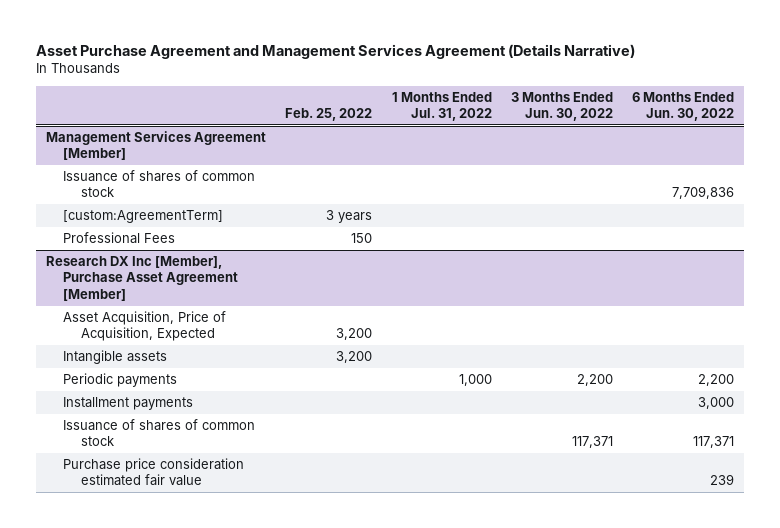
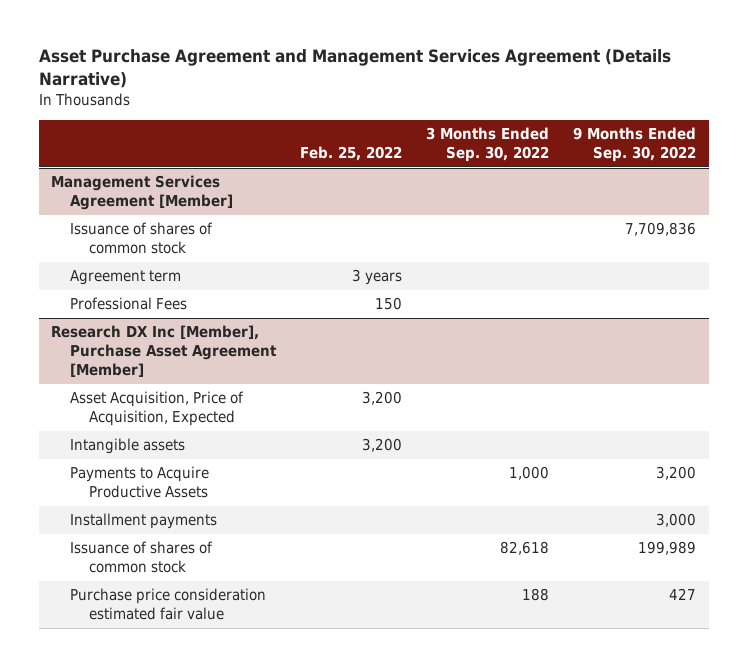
[391,91,492,122] 1 Months Ended Jul. 31, 2022 -> none
[510,91,613,122] 3 Months Ended Jun. 30, 2022 -> none
[632,91,735,122] 6 Months Ended Jun. 30, 2022 -> none
none -> [426,127,550,163] 3 Months Ended Sep. 30, 2022
none -> [573,127,697,163] 9 Months Ended Sep. 30, 2022
[63,210,224,224] [custom:AgreementTerm] -> [69,270,181,286] Agreement term
[63,373,178,388] Periodic payments -> [69,466,209,499] Payments to Acquire Productive Assets

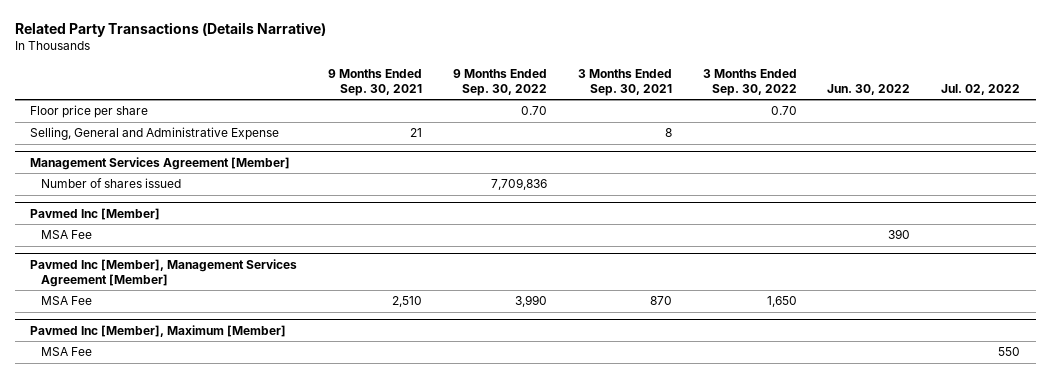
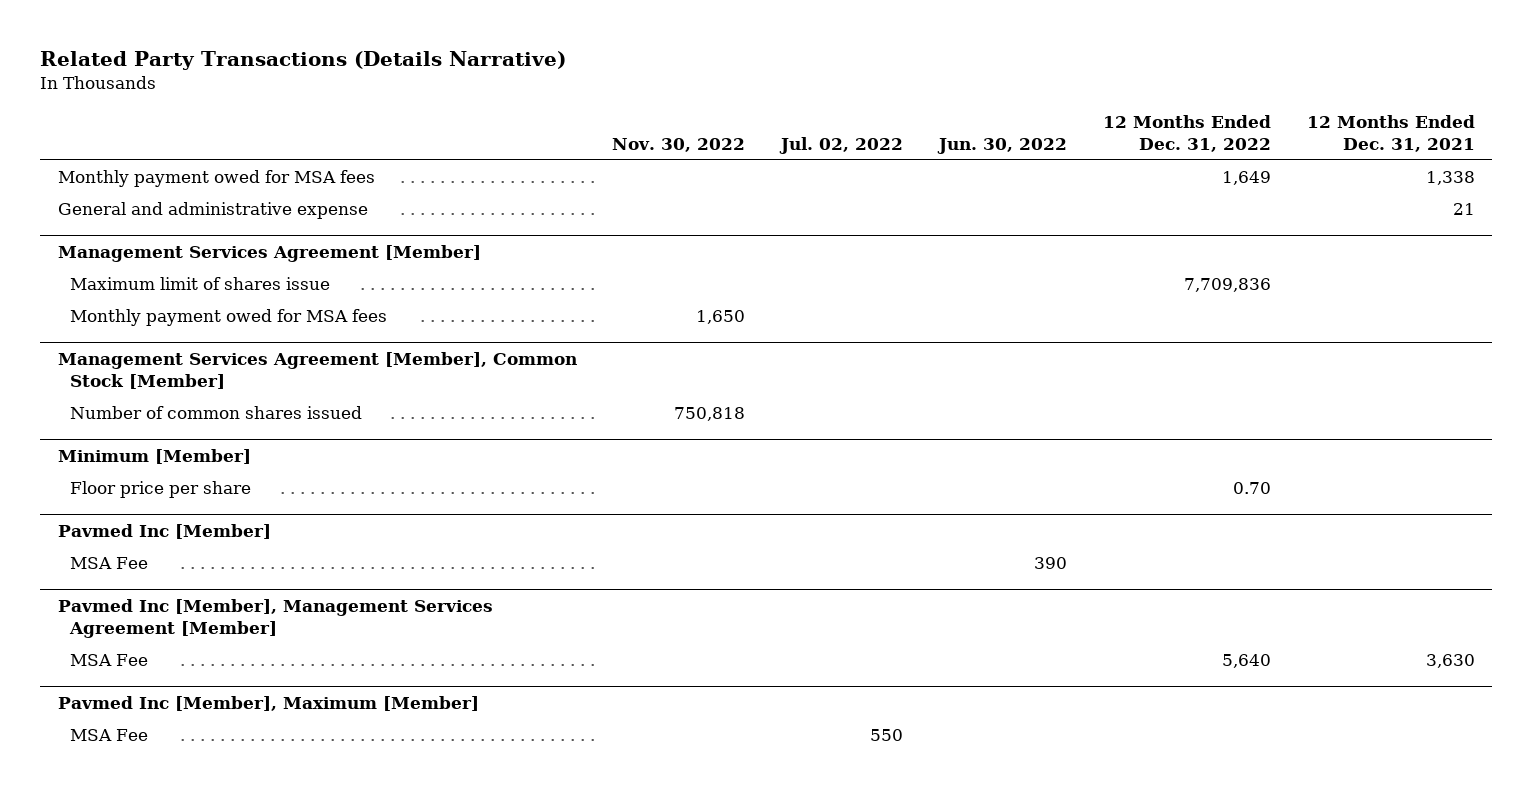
[328,68,423,96] 9 Months Ended Sep. 30, 2021 -> none
[452,68,547,96] 9 Months Ended Sep. 30, 2022 -> none
[577,68,672,96] 3 Months Ended Sep. 30, 2021 -> none
[702,68,797,96] 3 Months Ended Sep. 30, 2022 -> none
none -> [612,137,746,152] Nov. 30, 2022
none -> [1102,114,1271,152] 12 Months Ended Dec. 31, 2022
none -> [1306,114,1475,152] 12 Months Ended Dec. 31, 2021
[30,105,149,119] Floor price per share -> none
none -> [57,170,375,188] Monthly payment owed for MSA fees
[30,127,280,141] Selling, General and Administrative Expense -> [57,202,368,220] General and administrative expense
[40,178,181,189] Number of shares issued -> [70,277,331,291] Maximum limit of shares issue
none -> [70,309,388,327] Monthly payment owed for MSA fees
none -> [57,352,577,389] Management Services Agreement [Member], Common Stock [Member]
none -> [70,406,363,420] Number of common shares issued
none -> [57,449,251,465] Minimum [Member]
none -> [70,481,252,499] Floor price per share

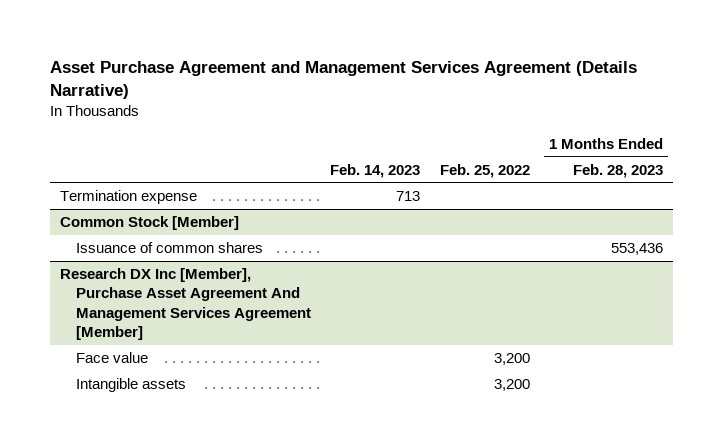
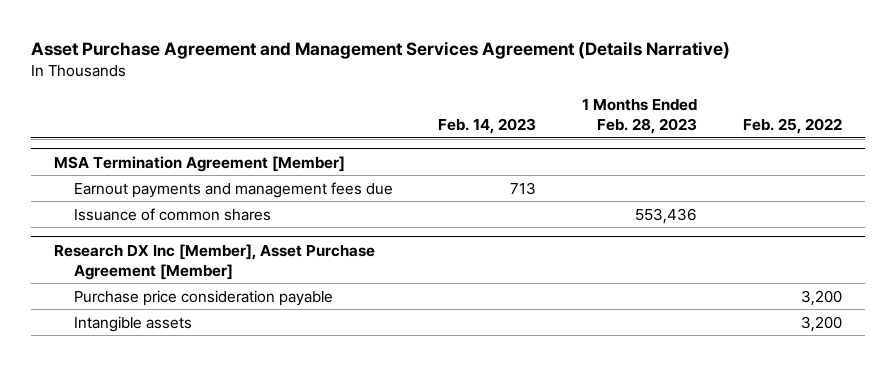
[59,190,197,205] Termination expense -> none
[59,216,239,231] Common Stock [Member] -> [54,155,346,172] MSA Termination Agreement [Member]
none -> [73,181,393,198] Earnout payments and management fees due
[59,268,311,340] Research DX Inc [Member], Purchase Asset Agreement And Management Services Agreement [Member] -> [54,243,376,280] Research DX Inc [Member], Asset Purchase Agreement [Member]
[75,352,148,364] Face value -> [73,289,333,306] Purchase price consideration payable

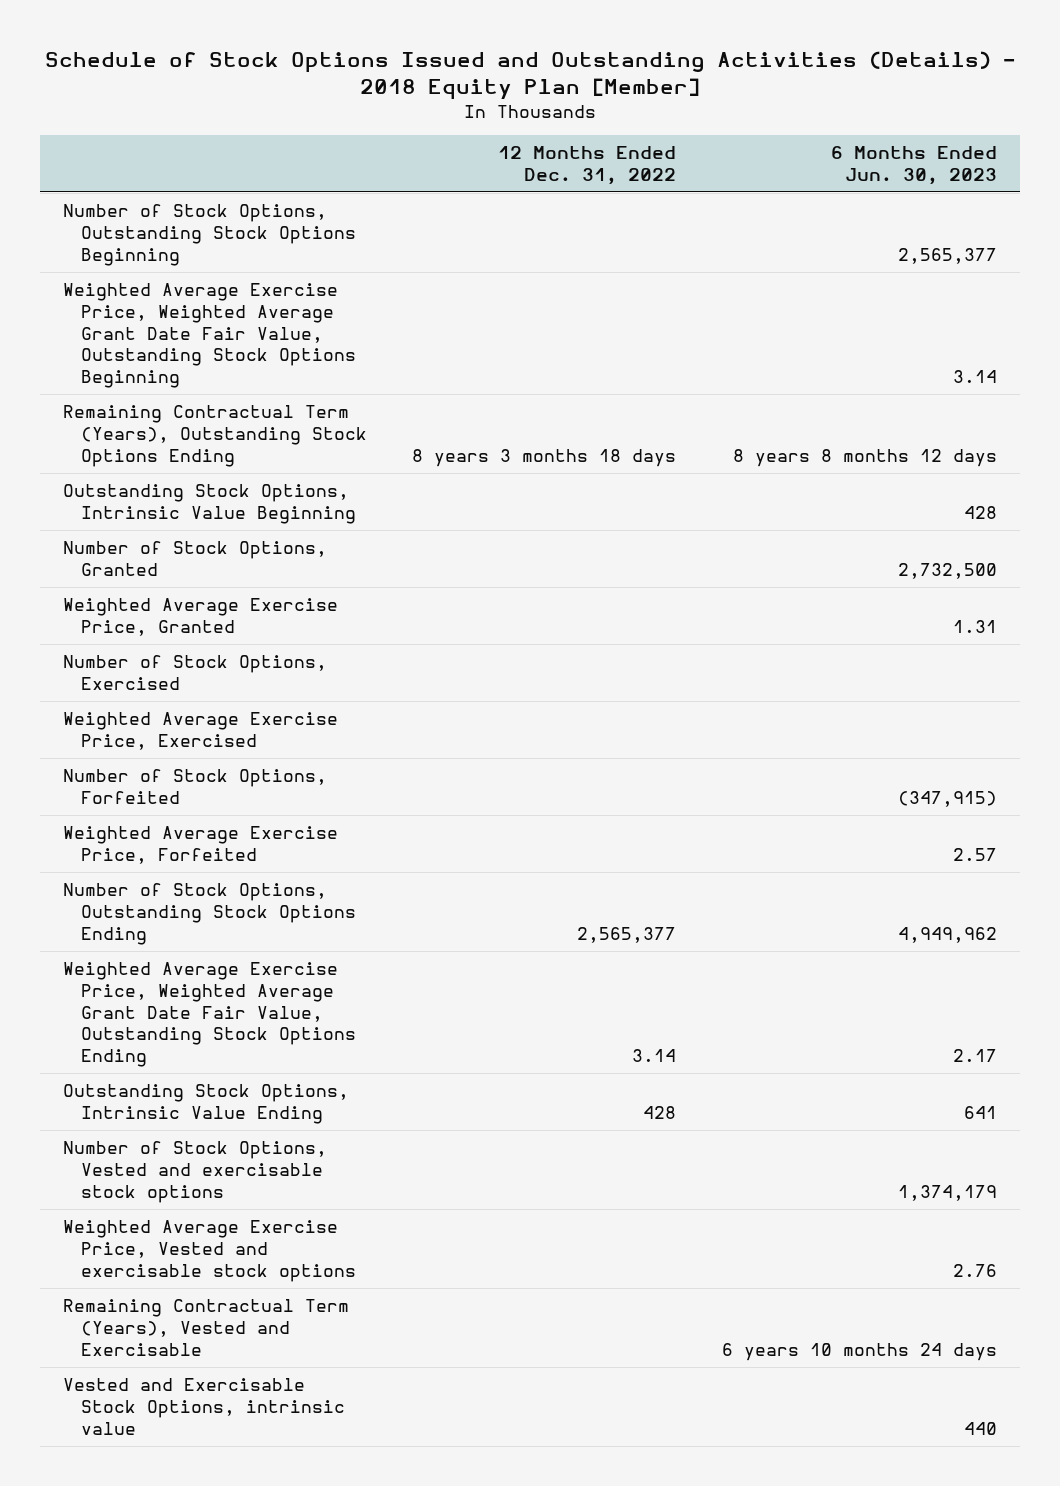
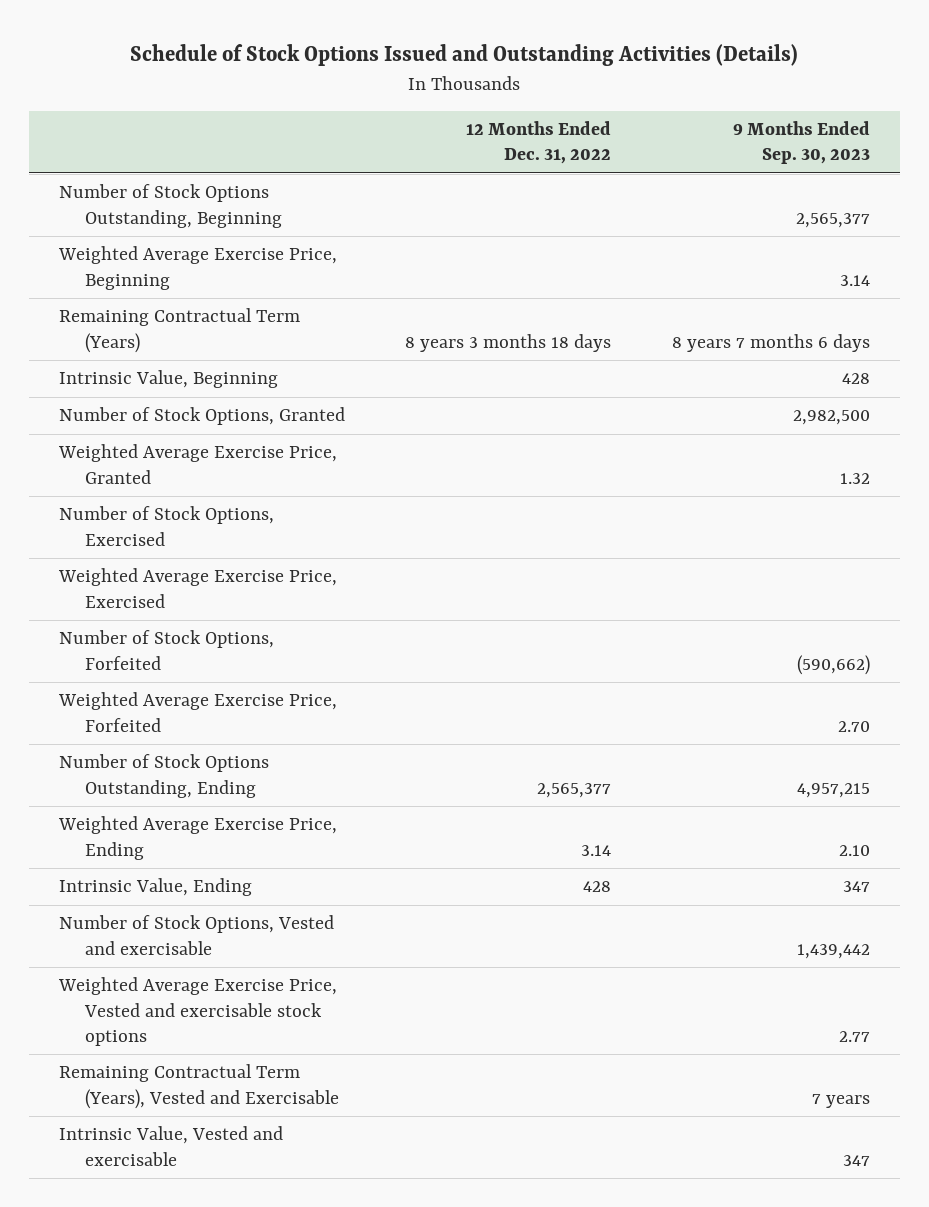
[44,51,1015,101] Schedule of Stock Options Issued and Outstanding Activities (Details) - 2018 Equity Plan [Member] -> [130,44,799,67] Schedule of Stock Options Issued and Outstanding Activities (Details)
[830,146,997,185] 6 Months Ended Jun. 30, 2023 -> none
none -> [732,121,870,165] 9 Months Ended Sep. 30, 2023
[62,204,356,266] Number of Stock Options, Outstanding Stock Options Beginning -> [58,184,283,228] Number of Stock Options Outstanding, Beginning
[62,283,356,388] Weighted Average Exercise Price, Weighted Average Grant Date Fair Value, Outstanding Stock Options Beginning -> [57,246,337,290] Weighted Average Exercise Price, Beginning
[62,405,367,467] Remaining Contractual Term (Years), Outstanding Stock Options Ending -> [58,308,300,353] Remaining Contractual Term (Years)
[62,484,356,524] Outstanding Stock Options, Intrinsic Value Beginning -> [58,370,278,389] Intrinsic Value, Beginning
[62,883,356,945] Number of Stock Options, Outstanding Stock Options Ending -> [58,754,269,798] Number of Stock Options Outstanding, Ending
[62,962,356,1067] Weighted Average Exercise Price, Weighted Average Grant Date Fair Value, Outstanding Stock Options Ending -> [57,816,337,860] Weighted Average Exercise Price, Ending
[62,1084,349,1124] Outstanding Stock Options, Intrinsic Value Ending -> [58,878,252,897] Intrinsic Value, Ending
[62,1141,327,1203] Number of Stock Options, Vested and exercisable stock options -> [58,915,334,955] Number of Stock Options, Vested and exercisable
[62,1378,345,1435] Vested and Exercisable Stock Options, intrinsic value -> [58,1126,283,1166] Intrinsic Value, Vested and exercisable

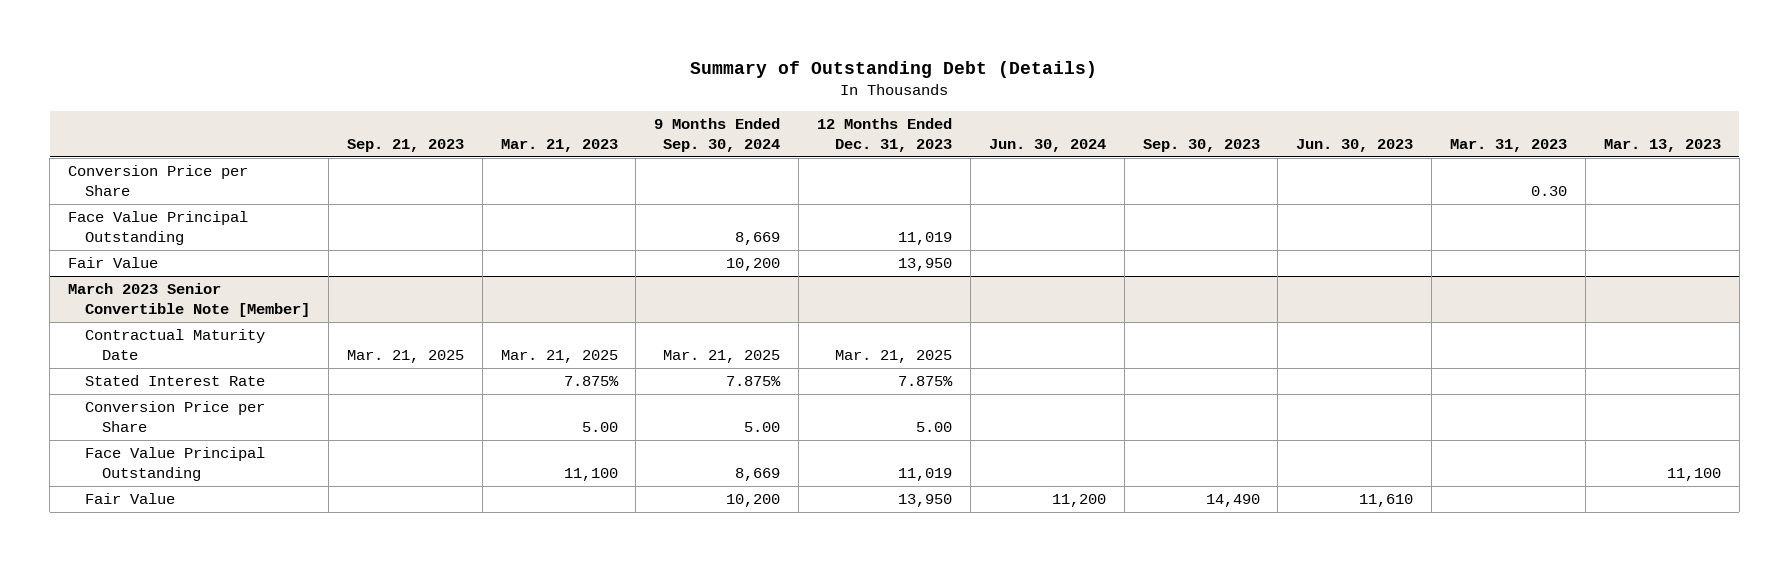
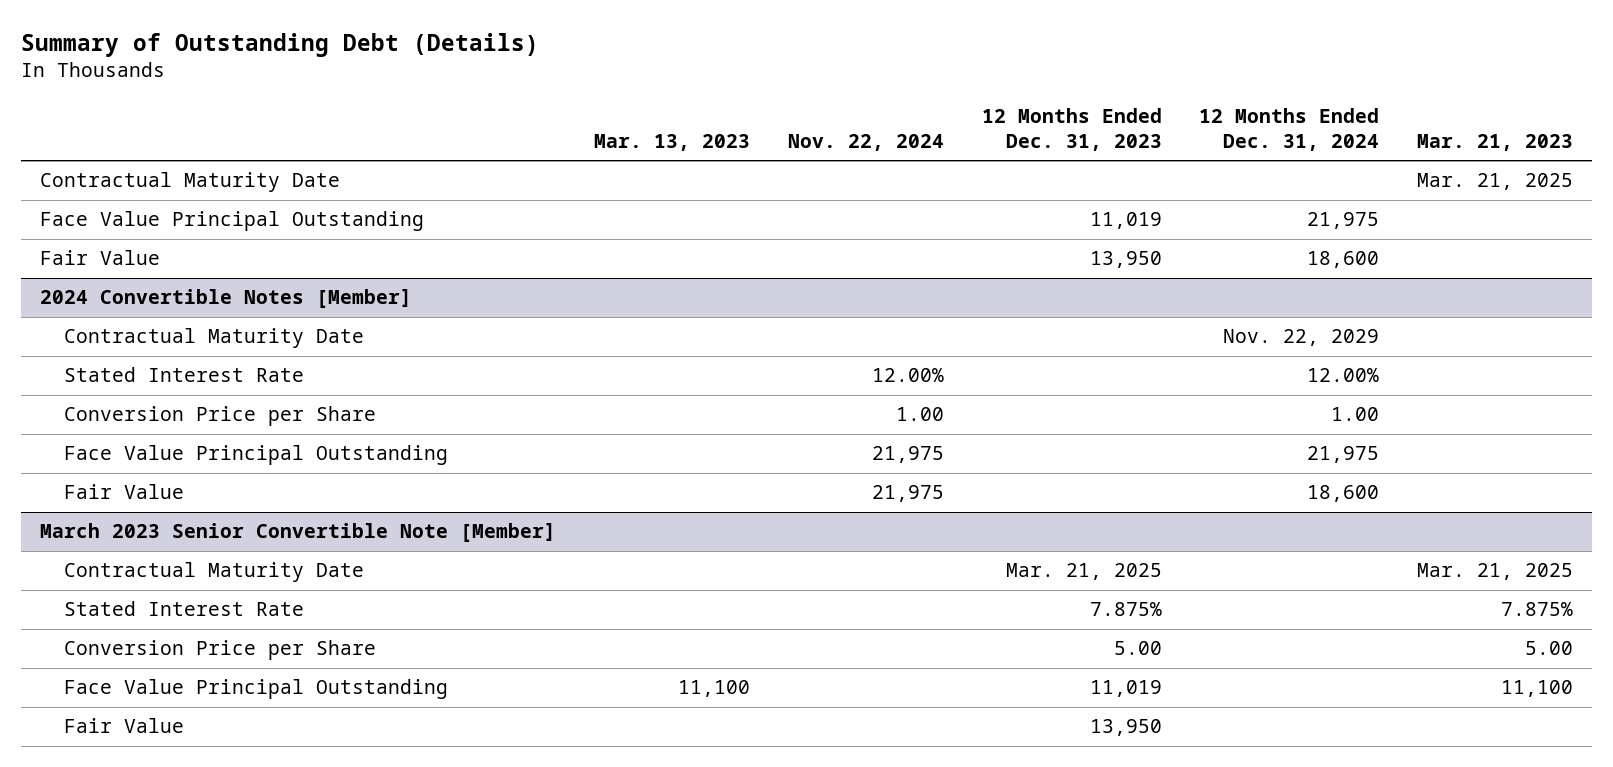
[346,138,464,152] Sep. 21, 2023 -> none
[654,117,781,152] 9 Months Ended Sep. 30, 2024 -> none
[988,138,1106,152] Jun. 30, 2024 -> none
[1142,138,1260,152] Sep. 30, 2023 -> none
[1296,138,1414,152] Jun. 30, 2023 -> none
[1450,138,1568,152] Mar. 31, 2023 -> none
none -> [787,133,944,151] Nov. 22, 2024
none -> [1199,108,1380,151] 12 Months Ended Dec. 31, 2024
[68,165,249,197] Conversion Price per Share -> none
none -> [39,172,340,193] Contractual Maturity Date
none -> [39,289,412,309] 2024 Convertible Notes [Member]
none -> [64,328,365,349] Contractual Maturity Date
none -> [64,367,305,383] Stated Interest Rate
none -> [64,406,377,427] Conversion Price per Share
none -> [64,445,449,466] Face Value Principal Outstanding
none -> [64,484,185,500] Fair Value

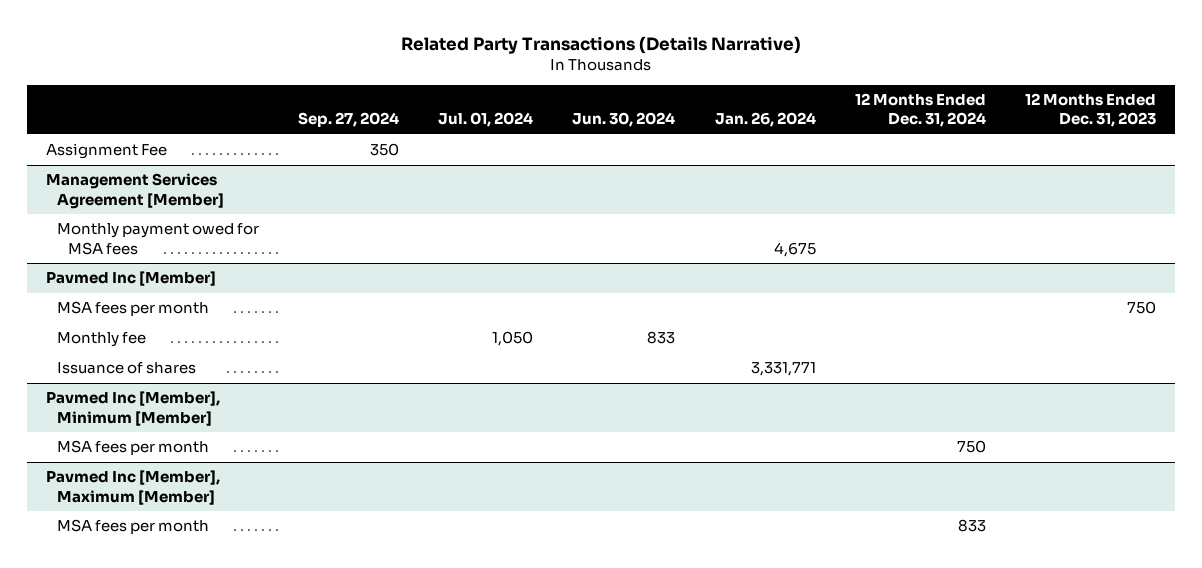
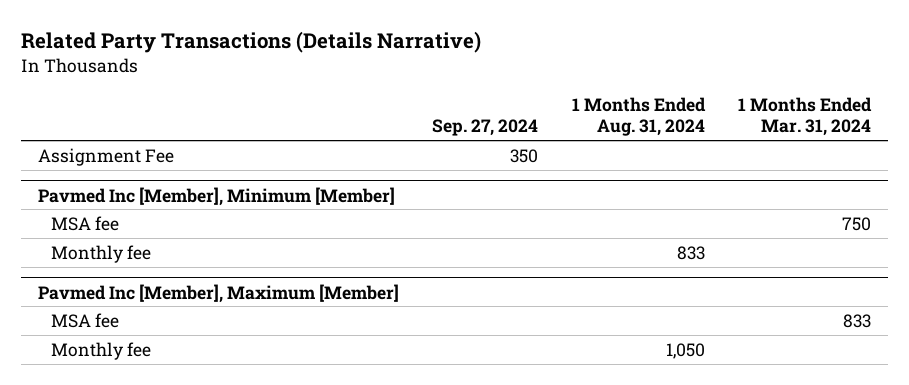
[438,112,534,128] Jul. 01, 2024 -> none
[572,112,676,128] Jun. 30, 2024 -> none
[714,112,816,128] Jan. 26, 2024 -> none
[854,92,986,128] 12 Months Ended Dec. 31, 2024 -> none
[1024,92,1156,128] 12 Months Ended Dec. 31, 2023 -> none
none -> [571,96,706,137] 1 Months Ended Aug. 31, 2024
none -> [738,96,873,137] 1 Months Ended Mar. 31, 2024
[46,173,225,209] Management Services Agreement [Member] -> none
[57,223,260,255] Monthly payment owed for MSA fees -> none
[46,271,217,287] Pavmed Inc [Member] -> none
[57,301,210,317] MSA fees per month -> none
[57,332,147,348] Monthly fee -> none
[57,362,197,375] Issuance of shares -> none
[57,440,210,456] MSA fees per month -> [50,215,119,231] MSA fee
none -> [50,244,151,263] Monthly fee
[57,519,210,535] MSA fees per month -> [50,312,119,328] MSA fee
none -> [50,341,151,360] Monthly fee

